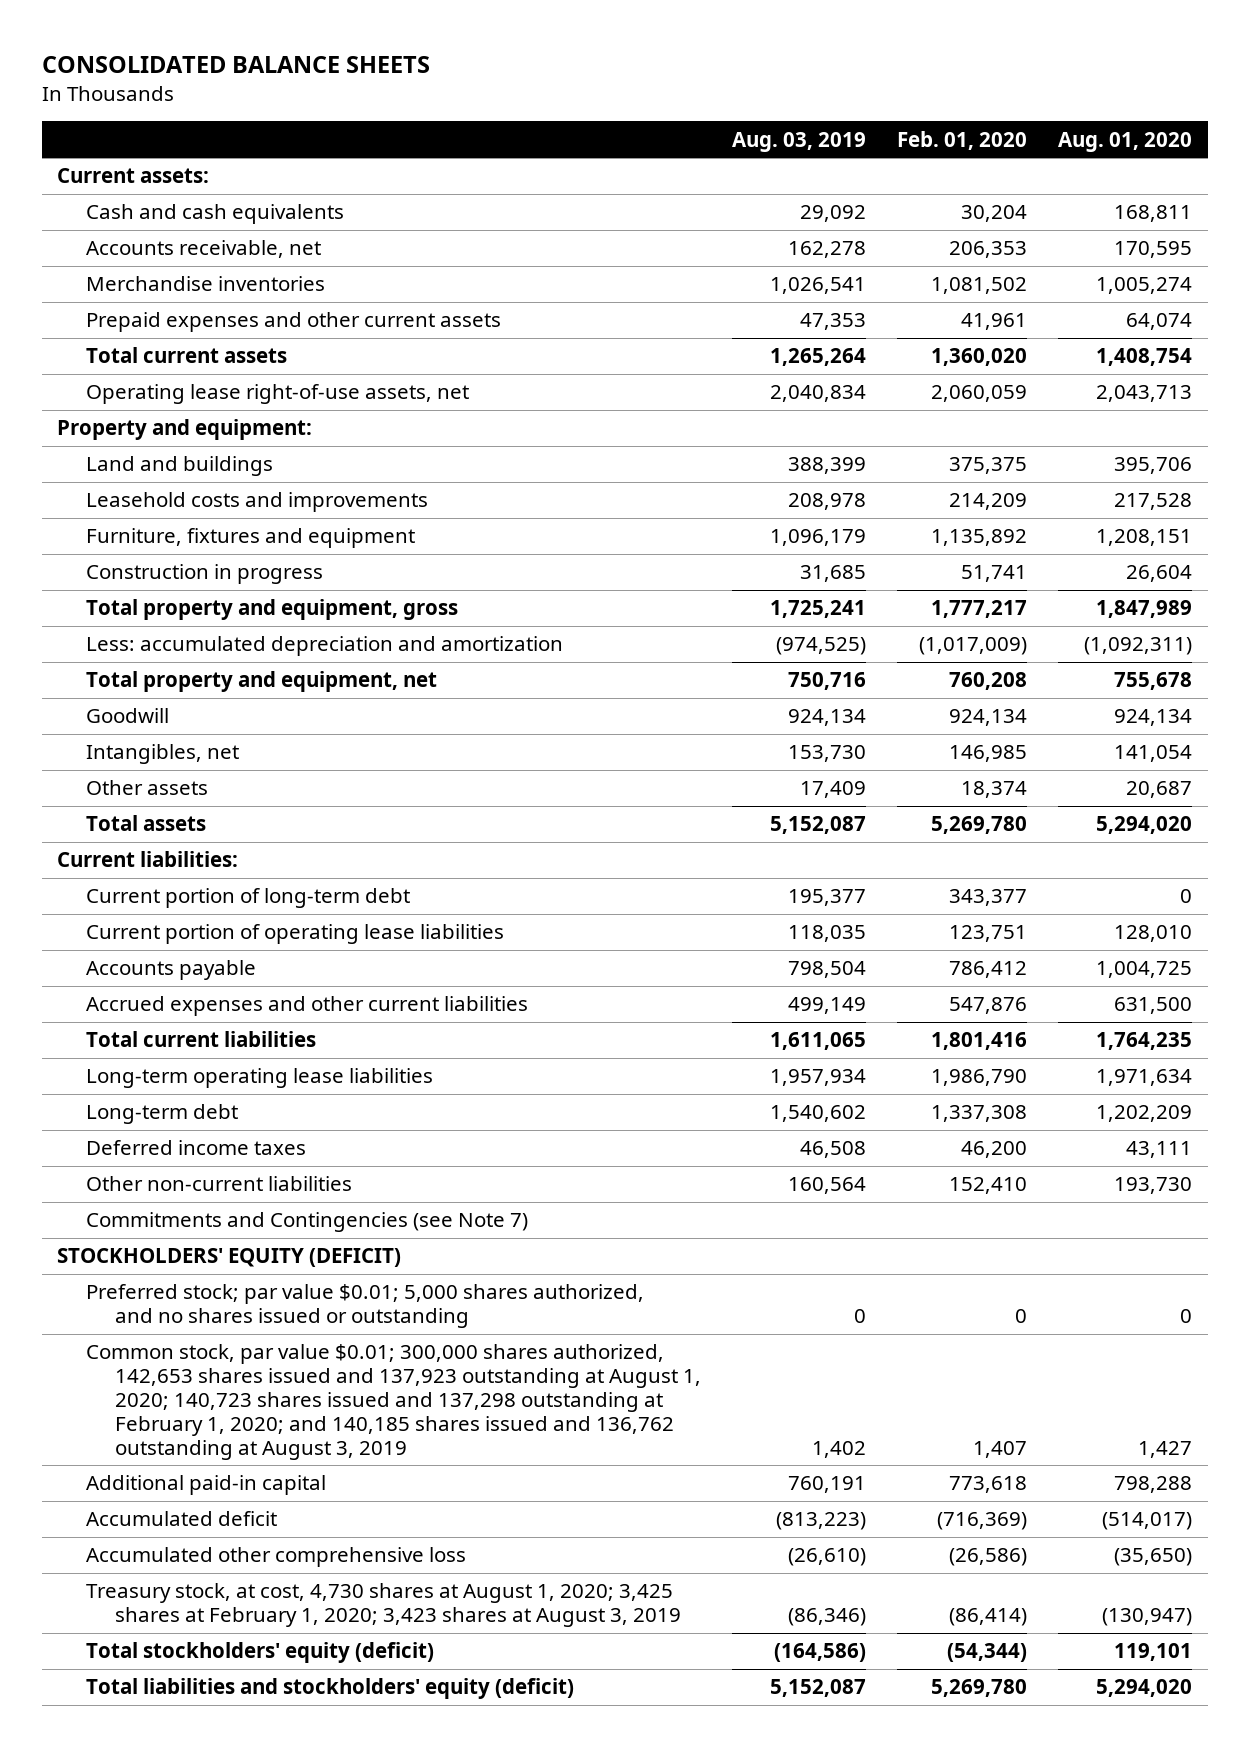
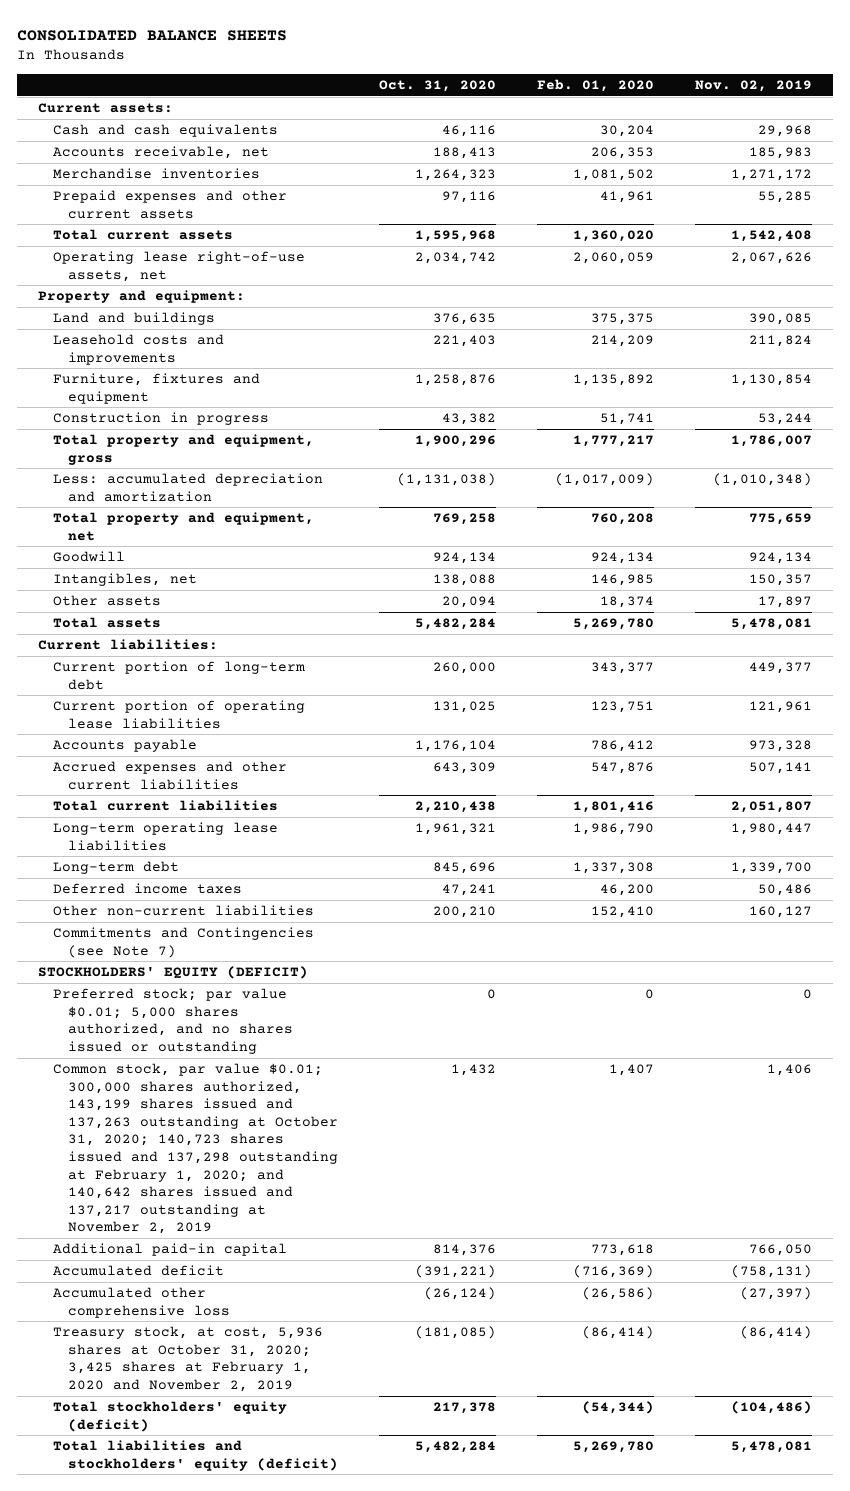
[731,131,866,152] Aug. 03, 2019 -> none
[1058,131,1193,152] Aug. 01, 2020 -> none
none -> [378,79,496,92] Oct. 31, 2020
none -> [695,79,813,92] Nov. 02, 2019
[85,1344,701,1460] Common stock, par value $0.01; 300,000 shares authorized, 142,653 shares issued and 137,923 outstanding at August 1, 2020; 140,723 shares issued and 137,298 outstanding at February 1, 2020; and 140,185 shares issued and 136,762 outstanding at August 3, 2019 -> [52,1063,338,1235] Common stock, par value $0.01; 300,000 shares authorized, 143,199 shares issued and 137,263 outstanding at October 31, 2020; 140,723 shares issued and 137,298 outstanding at February 1, 2020; and 140,642 shares issued and 137,217 outstanding at November 2, 2019
[85,1583,681,1628] Treasury stock, at cost, 4,730 shares at August 1, 2020; 3,425 shares at February 1, 2020; 3,423 shares at August 3, 2019 -> [52,1326,323,1392] Treasury stock, at cost, 5,936 shares at October 31, 2020; 3,425 shares at February 1, 2020 and November 2, 2019

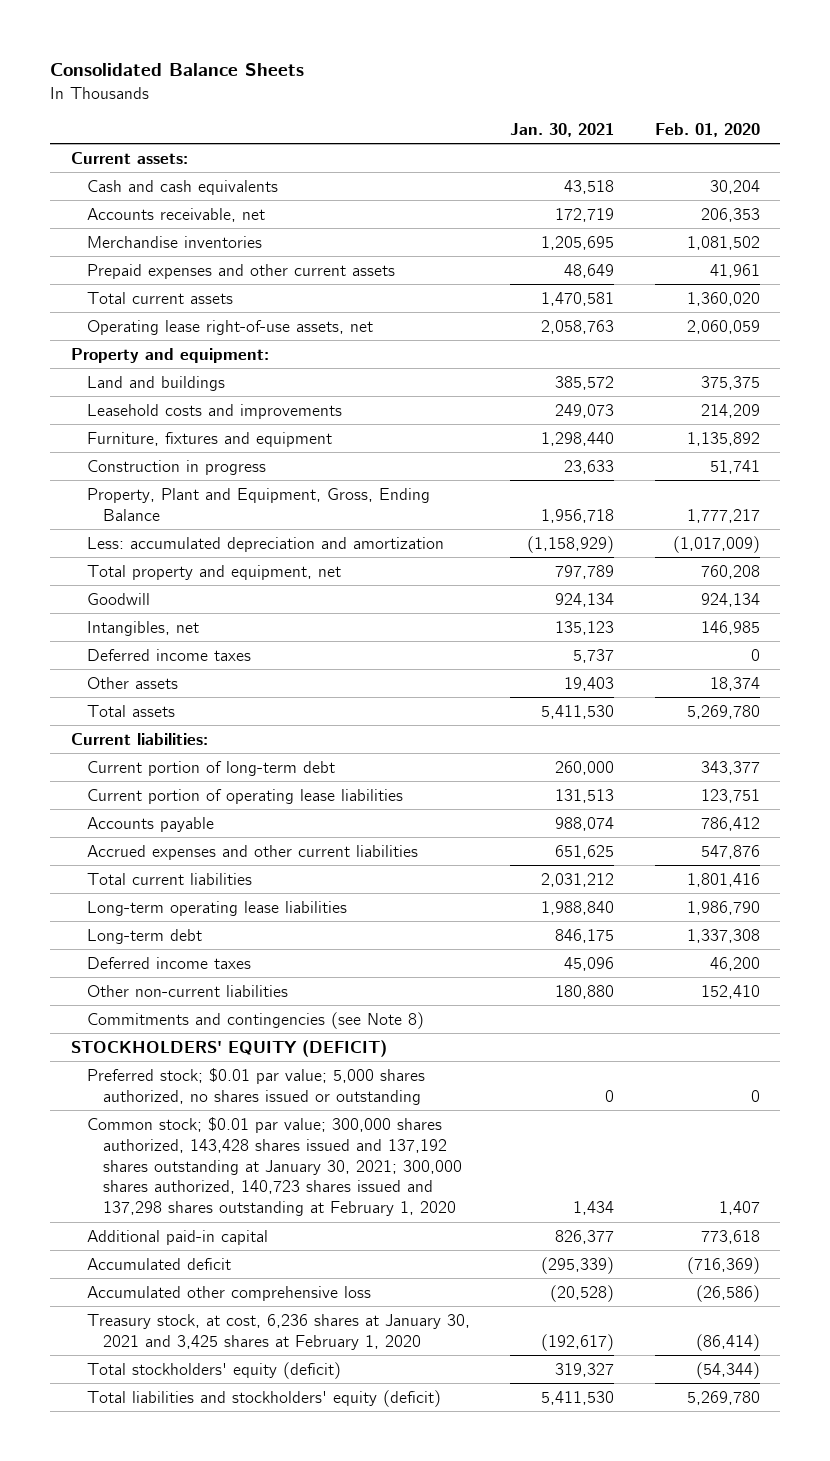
[17,29,288,41] CONSOLIDATED BALANCE SHEETS -> [50,63,305,77] Consolidated Balance Sheets
[378,79,496,92] Oct. 31, 2020 -> none
[695,79,813,92] Nov. 02, 2019 -> none
none -> [510,123,615,138] Jan. 30, 2021
[52,434,314,465] Total property and equipment, gross -> [86,487,430,521] Property, Plant and Equipment, Gross, Ending Balance
none -> [86,648,251,661] Deferred income taxes
[52,927,314,958] Commitments and Contingencies (see Note 7) -> [86,1011,424,1029] Commitments and contingencies (see Note 8)
[52,988,293,1054] Preferred stock; par value $0.01; 5,000 shares authorized, and no shares issued or outstanding -> [86,1067,425,1105] Preferred stock; $0.01 par value; 5,000 shares authorized, no shares issued or outstanding
[52,1063,338,1235] Common stock, par value $0.01; 300,000 shares authorized, 143,199 shares issued and 137,263 outstanding at October 31, 2020; 140,723 shares issued and 137,298 outstanding at February 1, 2020; and 140,642 shares issued and 137,217 outstanding at November 2, 2019 -> [86,1116,462,1217] Common stock; $0.01 par value; 300,000 shares authorized, 143,428 shares issued and 137,192 shares outstanding at January 30, 2021; 300,000 shares authorized, 140,723 shares issued and 137,298 shares outstanding at February 1, 2020
[52,1326,323,1392] Treasury stock, at cost, 5,936 shares at October 31, 2020; 3,425 shares at February 1, 2020 and November 2, 2019 -> [86,1313,470,1350] Treasury stock, at cost, 6,236 shares at January 30, 2021 and 3,425 shares at February 1, 2020

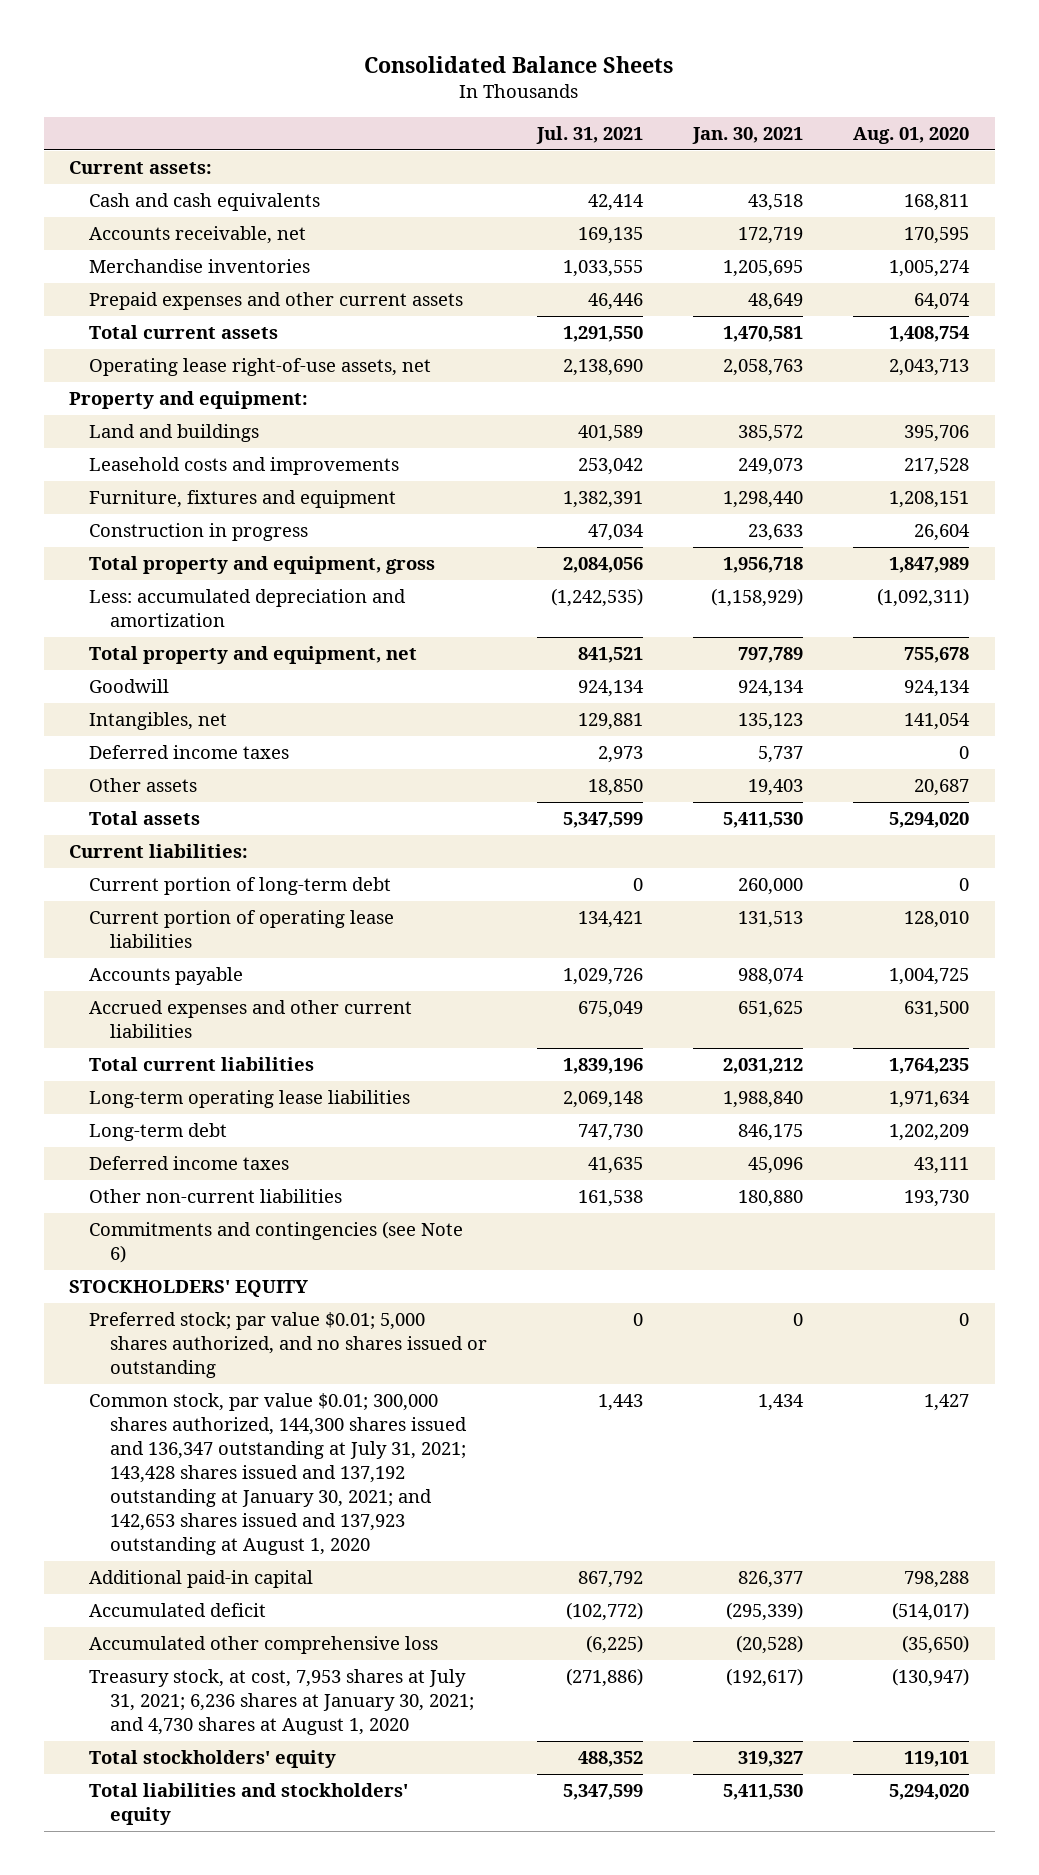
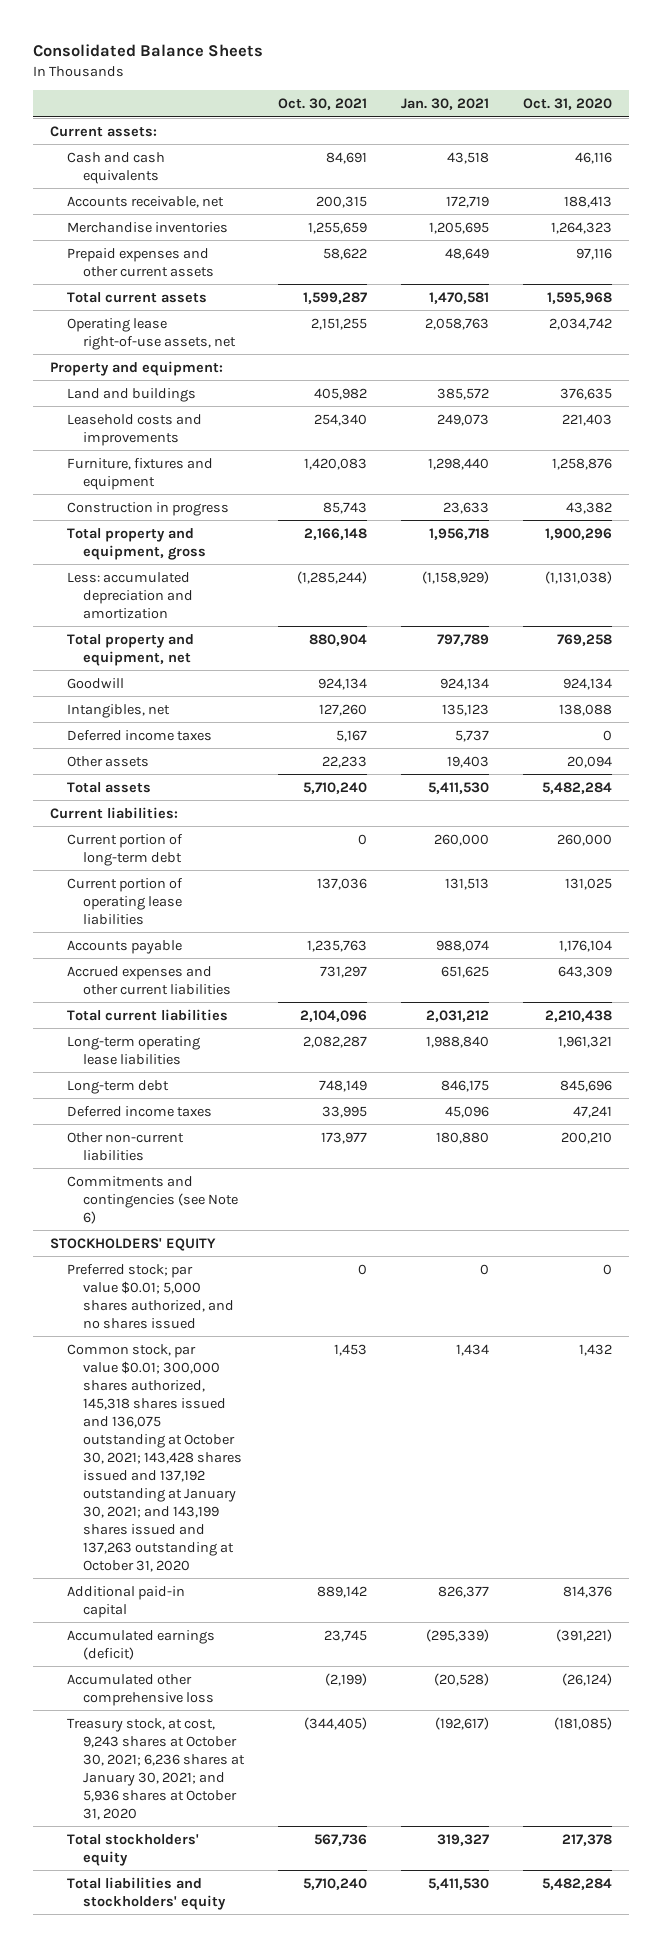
[535,125,643,144] Jul. 31, 2021 -> none
[853,126,970,144] Aug. 01, 2020 -> none
none -> [278,97,368,110] Oct. 30, 2021
none -> [523,97,613,110] Oct. 31, 2020
[89,1312,487,1379] Preferred stock; par value $0.01; 5,000 shares authorized, and no shares issued or outstanding -> [66,1263,235,1329] Preferred stock; par value $0.01; 5,000 shares authorized, and no shares issued
[89,1393,467,1556] Common stock, par value $0.01; 300,000 shares authorized, 144,300 shares issued and 136,347 outstanding at July 31, 2021; 143,428 shares issued and 137,192 outstanding at January 30, 2021; and 142,653 shares issued and 137,923 outstanding at August 1, 2020 -> [66,1343,243,1572] Common stock, par value $0.01; 300,000 shares authorized, 145,318 shares issued and 136,075 outstanding at October 30, 2021; 143,428 shares issued and 137,192 outstanding at January 30, 2021; and 143,199 shares issued and 137,263 outstanding at October 31, 2020
[89,1603,267,1618] Accumulated deficit -> [66,1629,215,1660] Accumulated earnings (deficit)
[89,1669,474,1736] Treasury stock, at cost, 7,953 shares at July 31, 2021; 6,236 shares at January 30, 2021; and 4,730 shares at August 1, 2020 -> [66,1717,246,1820] Treasury stock, at cost, 9,243 shares at October 30, 2021; 6,236 shares at January 30, 2021; and 5,936 shares at October 31, 2020

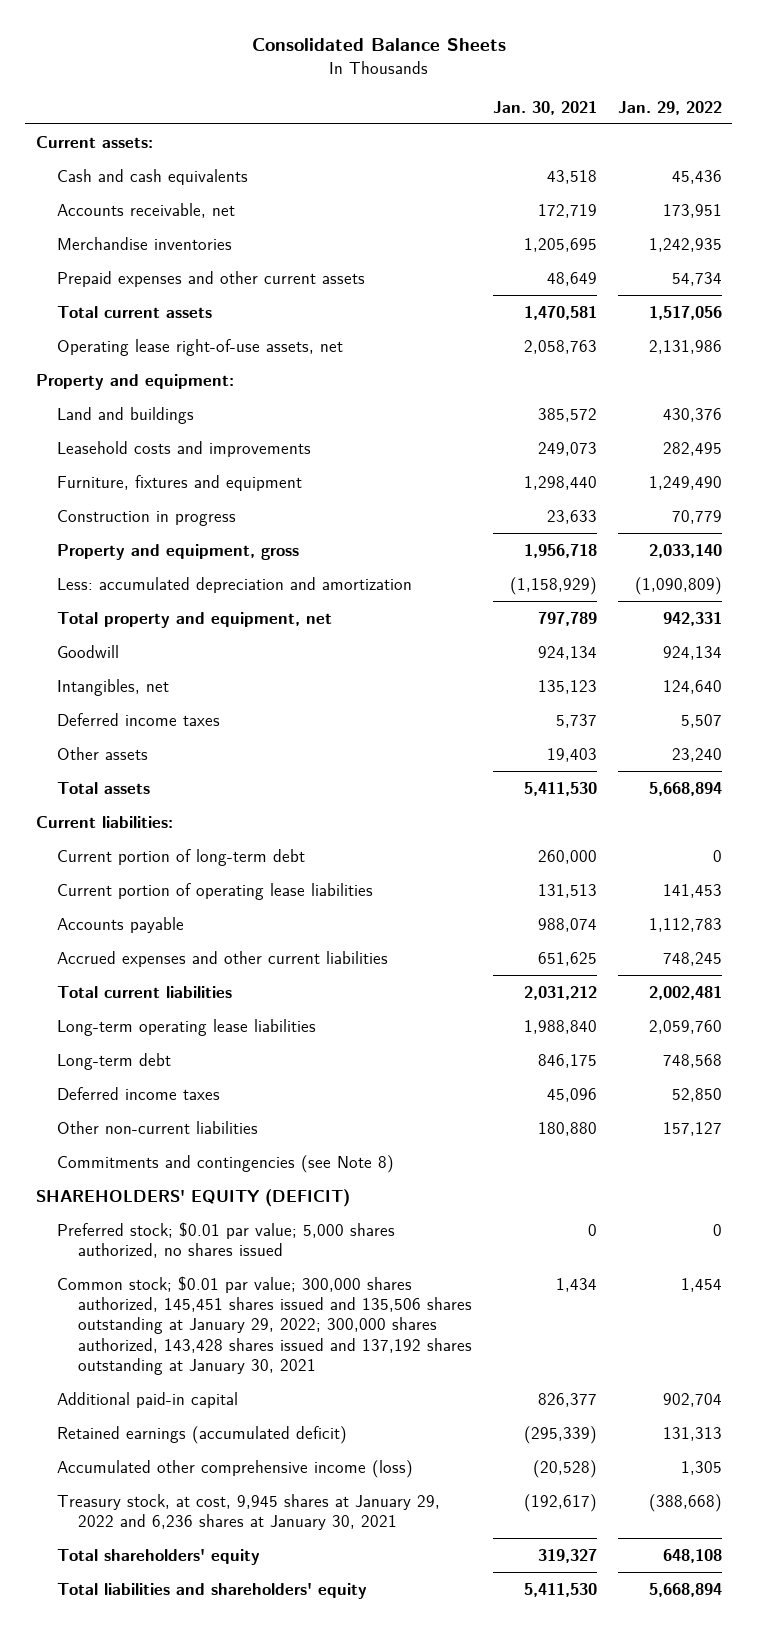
[278,97,368,110] Oct. 30, 2021 -> none
[523,97,613,110] Oct. 31, 2020 -> none
none -> [617,100,722,115] Jan. 29, 2022
[66,527,207,560] Total property and equipment, gross -> [56,543,299,560] Property and equipment, gross
[66,1175,239,1224] Commitments and contingencies (see Note 6) -> [56,1154,394,1173] Commitments and contingencies (see Note 8)
[50,1237,217,1251] STOCKHOLDERS' EQUITY -> [35,1188,350,1207] SHAREHOLDERS' EQUITY (DEFICIT)
[66,1263,235,1329] Preferred stock; par value $0.01; 5,000 shares authorized, and no shares issued -> [56,1221,395,1258] Preferred stock; $0.01 par value; 5,000 shares authorized, no shares issued
[66,1343,243,1572] Common stock, par value $0.01; 300,000 shares authorized, 145,318 shares issued and 136,075 outstanding at October 30, 2021; 143,428 shares issued and 137,192 outstanding at January 30, 2021; and 143,199 shares issued and 137,263 outstanding at October 31, 2020 -> [56,1275,473,1375] Common stock; $0.01 par value; 300,000 shares authorized, 145,451 shares issued and 135,506 shares outstanding at January 29, 2022; 300,000 shares authorized, 143,428 shares issued and 137,192 shares outstanding at January 30, 2021
[66,1629,215,1660] Accumulated earnings (deficit) -> [56,1425,347,1444] Retained earnings (accumulated deficit)
[66,1673,215,1706] Accumulated other comprehensive loss -> [56,1459,413,1478] Accumulated other comprehensive income (loss)
[66,1717,246,1820] Treasury stock, at cost, 9,243 shares at October 30, 2021; 6,236 shares at January 30, 2021; and 5,936 shares at October 31, 2020 -> [56,1493,440,1530] Treasury stock, at cost, 9,945 shares at January 29, 2022 and 6,236 shares at January 30, 2021
[66,1833,199,1866] Total stockholders' equity -> [56,1548,260,1565] Total shareholders' equity
[66,1876,227,1910] Total liabilities and stockholders' equity -> [56,1582,367,1599] Total liabilities and shareholders' equity

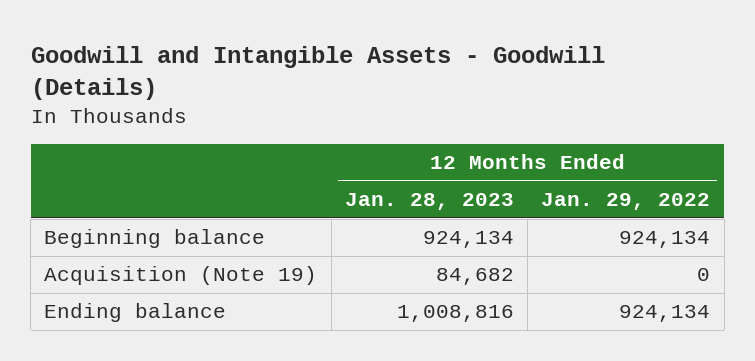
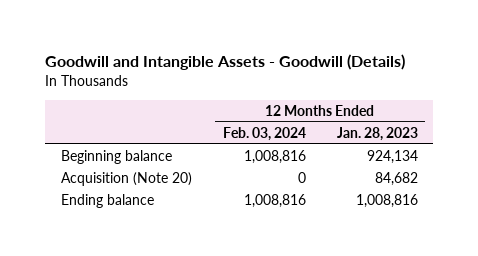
[541,192,711,210] Jan. 29, 2022 -> none
none -> [222,126,306,141] Feb. 03, 2024
[44,266,318,286] Acquisition (Note 19) -> [60,172,192,187] Acquisition (Note 20)

